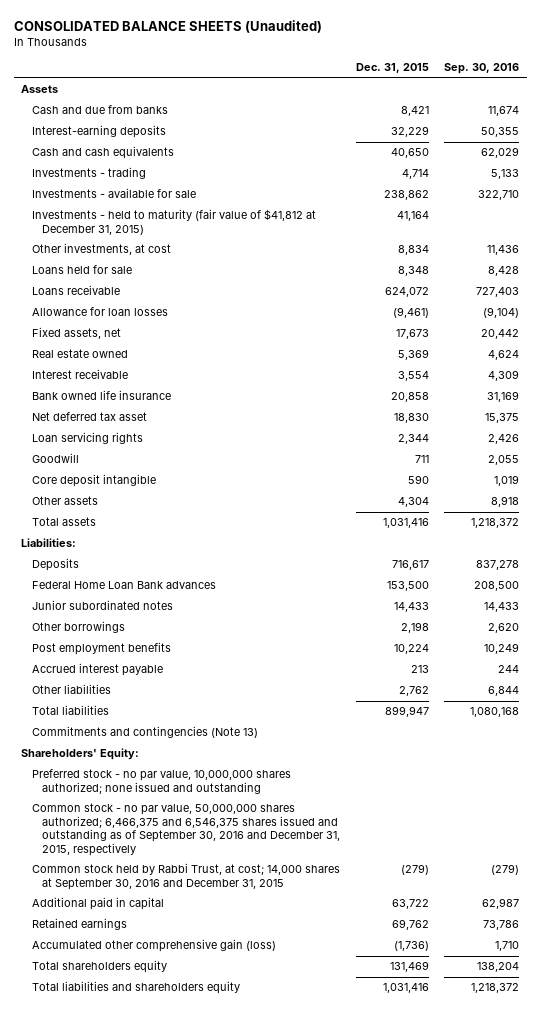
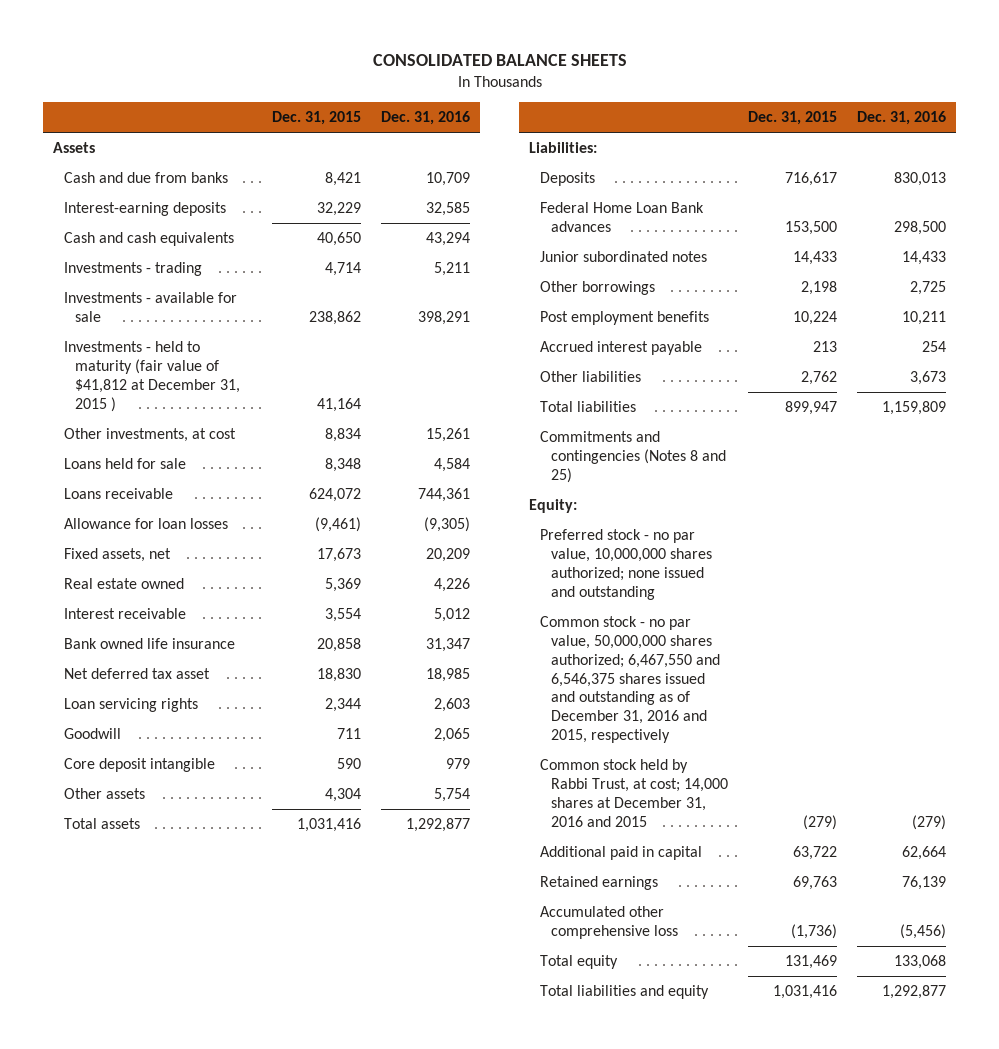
[13,19,322,33] CONSOLIDATED BALANCE SHEETS (Unaudited) -> [372,54,627,67] CONSOLIDATED BALANCE SHEETS
[444,63,520,75] Sep. 30, 2016 -> none
none -> [381,111,471,126] Dec. 31, 2016
[31,209,316,235] Investments - held to maturity (fair value of $41,812 at December 31, 2015) -> [63,341,241,412] Investments - held to maturity (fair value of $41,812 at December 31, 2015 )
[31,726,258,739] Commitments and contingencies (Note 13) -> [539,431,727,483] Commitments and contingencies (Notes 8 and 25)
[21,748,140,761] Shareholders' Equity: -> [528,499,577,514] Equity:
[31,803,341,856] Common stock - no par value, 50,000,000 shares authorized; 6,466,375 and 6,546,375 shares issued and outstanding as of September 30, 2016 and December 31, 2015, respectively -> [539,616,721,743] Common stock - no par value, 50,000,000 shares authorized; 6,467,550 and 6,546,375 shares issued and outstanding as of December 31, 2016 and 2015, respectively
[31,863,340,890] Common stock held by Rabbi Trust, at cost; 14,000 shares at September 30, 2016 and December 31, 2015 -> [539,759,729,827] Common stock held by Rabbi Trust, at cost; 14,000 shares at December 31, 2016 and 2015
[391,919,429,931] 69,762 -> [793,876,838,891] 69,763
[31,939,276,953] Accumulated other comprehensive gain (loss) -> [539,906,679,939] Accumulated other comprehensive loss
[31,960,167,974] Total shareholders equity -> [539,955,618,970] Total equity
[31,981,240,995] Total liabilities and shareholders equity -> [539,985,709,1000] Total liabilities and equity

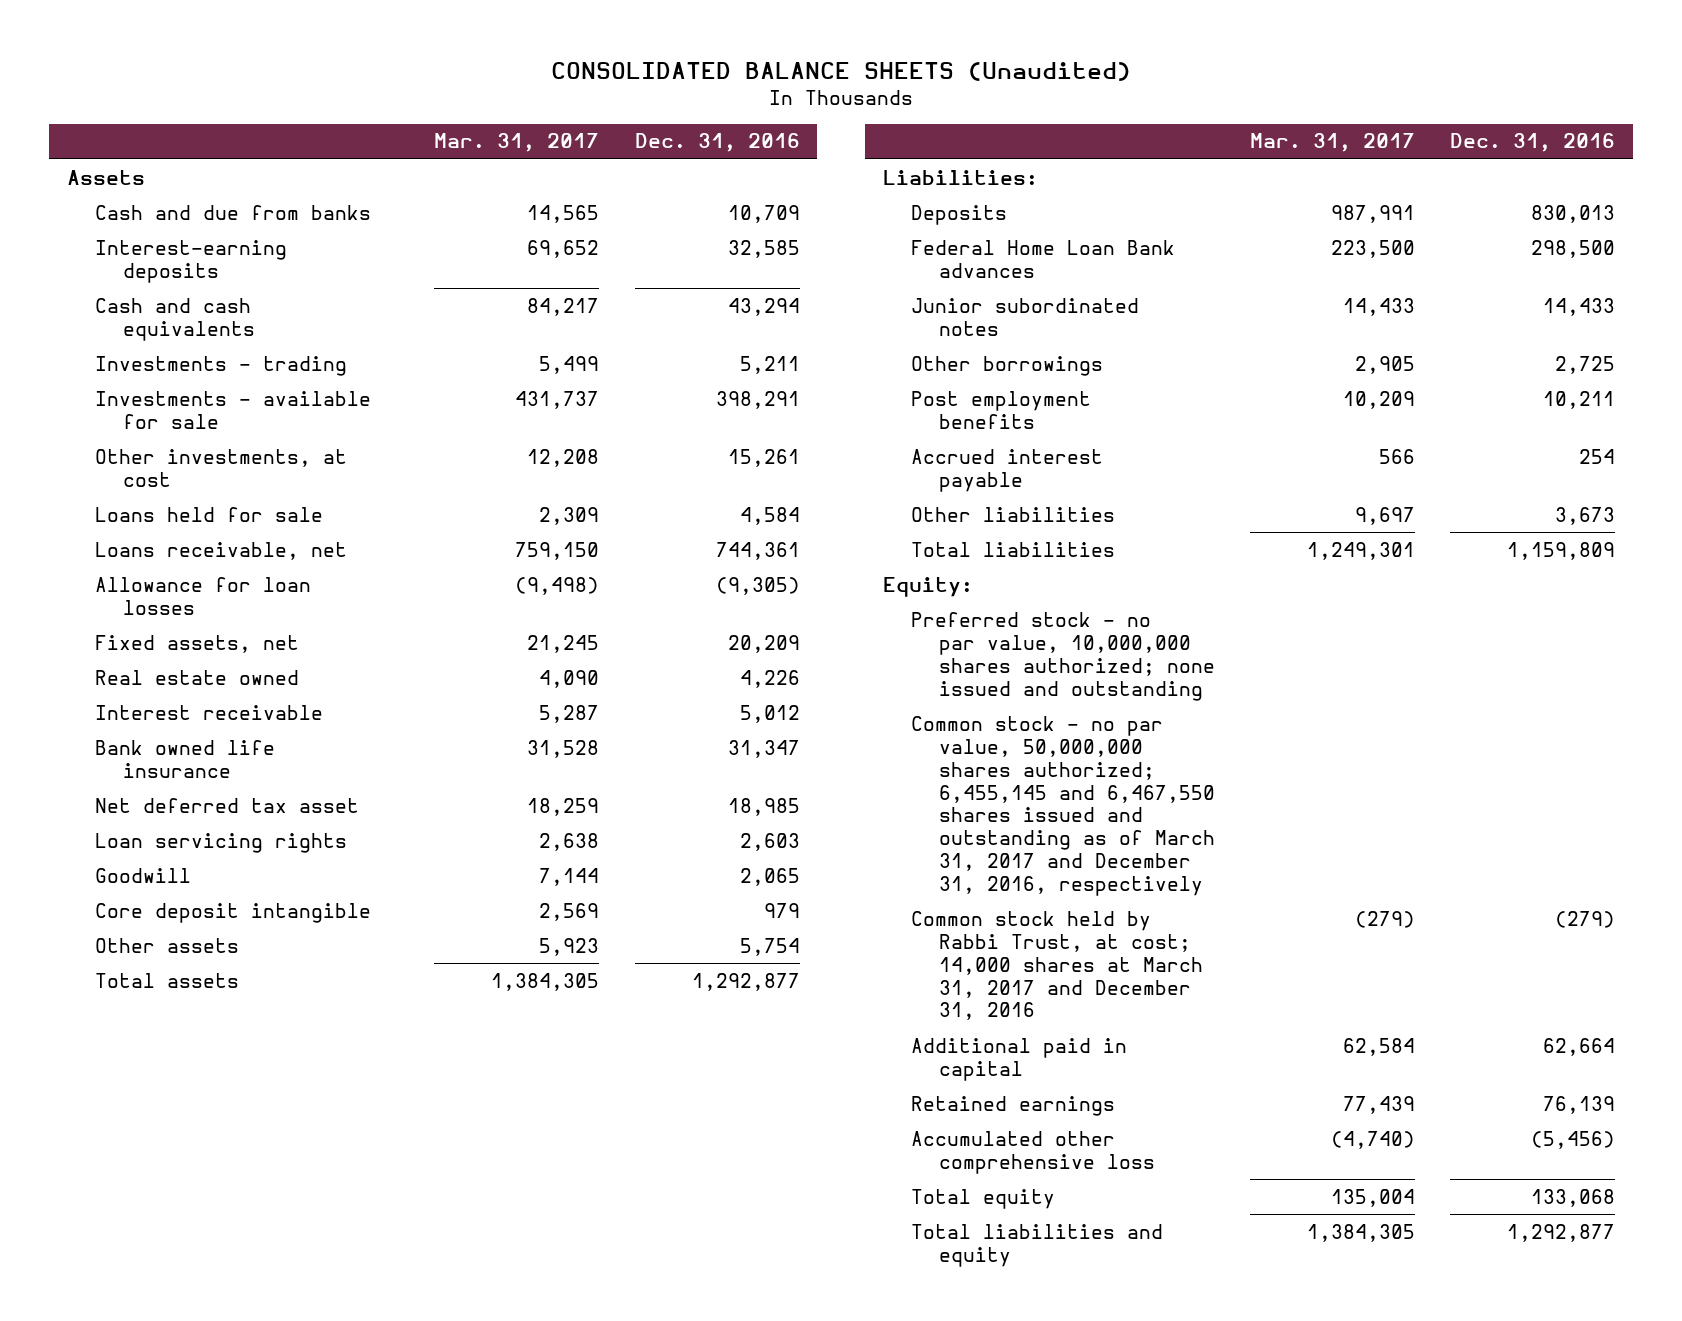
[372,54,627,67] CONSOLIDATED BALANCE SHEETS -> [551,61,1132,81] CONSOLIDATED BALANCE SHEETS (Unaudited)
[272,111,362,126] Dec. 31, 2015 -> none
none -> [434,133,600,153] Mar. 31, 2017
[63,341,241,412] Investments - held to maturity (fair value of $41,812 at December 31, 2015 ) -> none
[63,488,173,500] Loans receivable -> [95,541,348,560] Loans receivable, net
[539,431,727,483] Commitments and contingencies (Notes 8 and 25) -> none
[539,616,721,743] Common stock - no par value, 50,000,000 shares authorized; 6,467,550 and 6,546,375 shares issued and outstanding as of December 31, 2016 and 2015, respectively -> [910,715,1215,897] Common stock - no par value, 50,000,000 shares authorized; 6,455,145 and 6,467,550 shares issued and outstanding as of March 31, 2017 and December 31, 2016, respectively
[539,759,729,827] Common stock held by Rabbi Trust, at cost; 14,000 shares at December 31, 2016 and 2015 -> [910,910,1203,1021] Common stock held by Rabbi Trust, at cost; 14,000 shares at March 31, 2017 and December 31, 2016

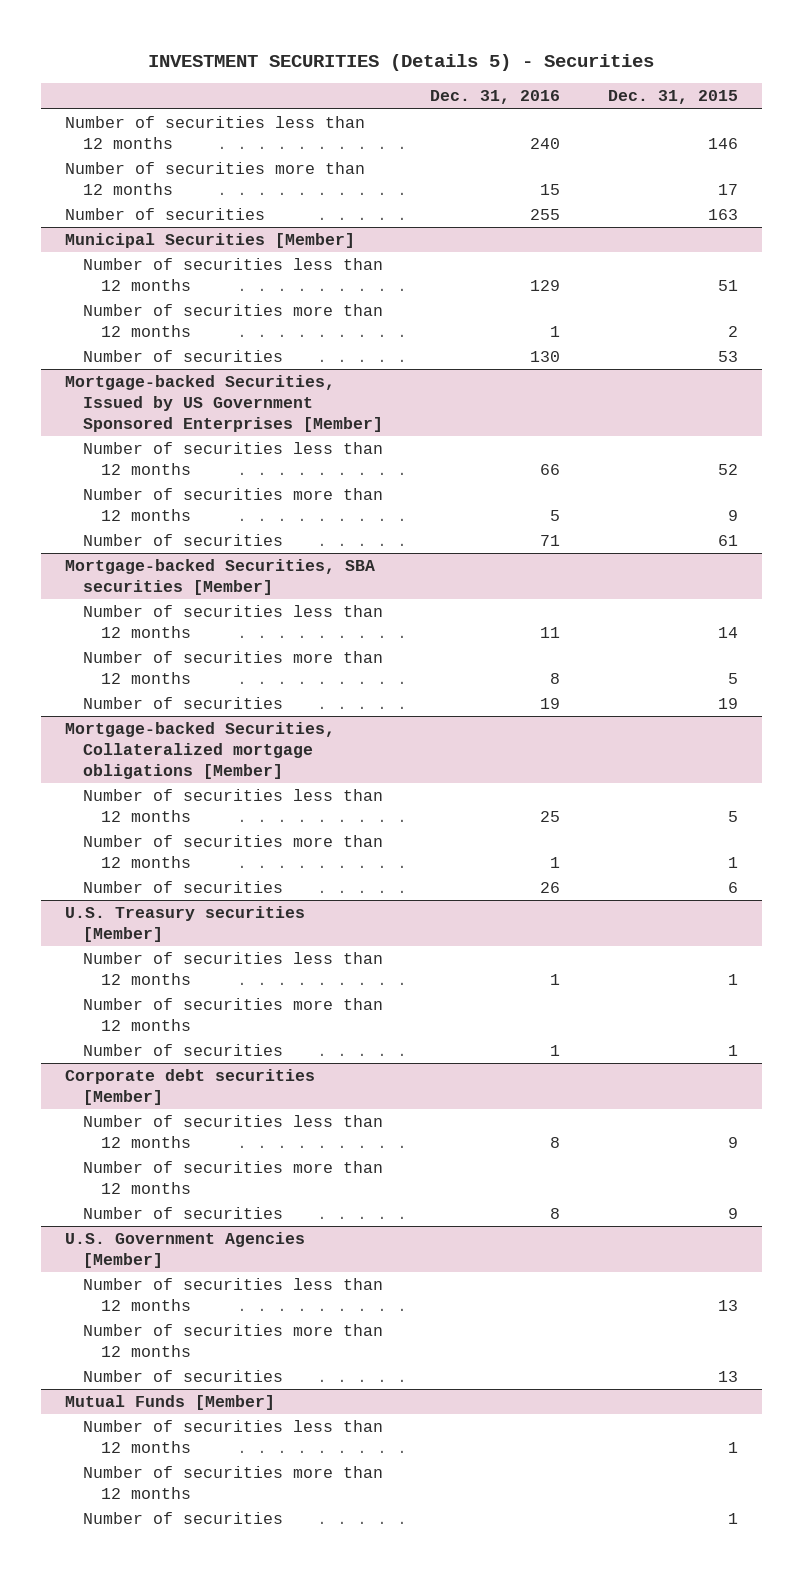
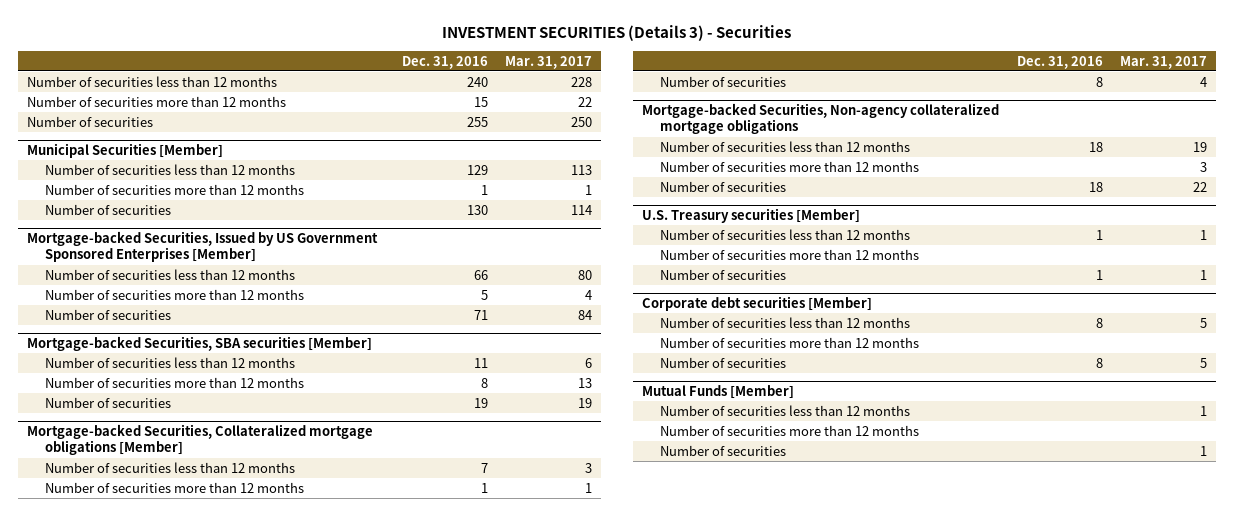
[148,53,655,71] INVESTMENT SECURITIES (Details 5) - Securities -> [442,25,792,42] INVESTMENT SECURITIES (Details 3) - Securities
[608,90,739,105] Dec. 31, 2015 -> none
none -> [505,55,593,69] Mar. 31, 2017
[540,810,561,822] 25 -> [480,462,488,473] 7
[540,882,561,894] 26 -> [1095,76,1103,87] 8
none -> [642,102,1000,135] Mortgage-backed Securities, Non-agency collateralized mortgage obligations
none -> [660,140,911,152] Number of securities less than 12 months
none -> [660,160,920,172] Number of securities more than 12 months
none -> [660,180,787,192] Number of securities
[64,1232,305,1268] U.S. Government Agencies [Member] -> none
[82,1278,383,1311] Number of securities less than 12 months -> none
[82,1324,383,1357] Number of securities more than 12 months -> none
[82,1370,283,1383] Number of securities -> none

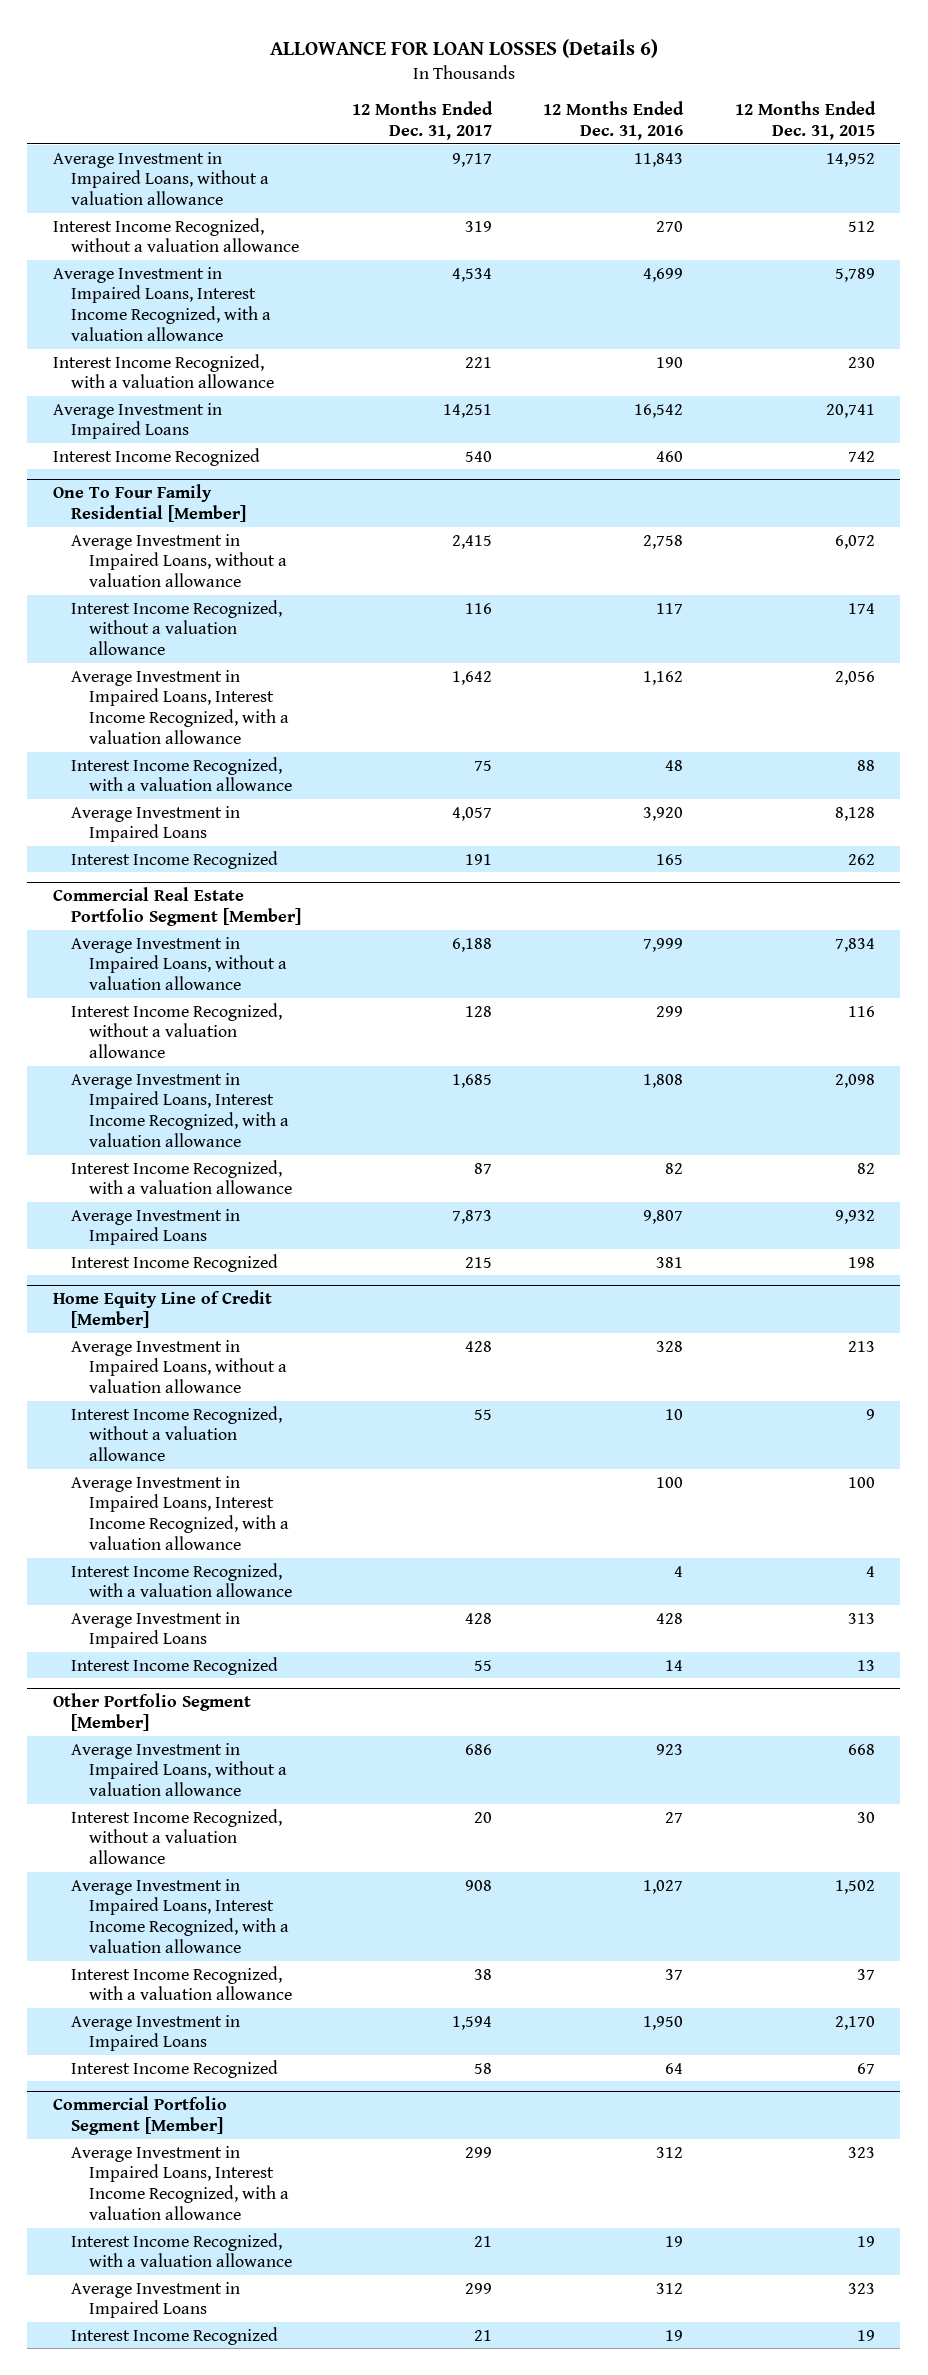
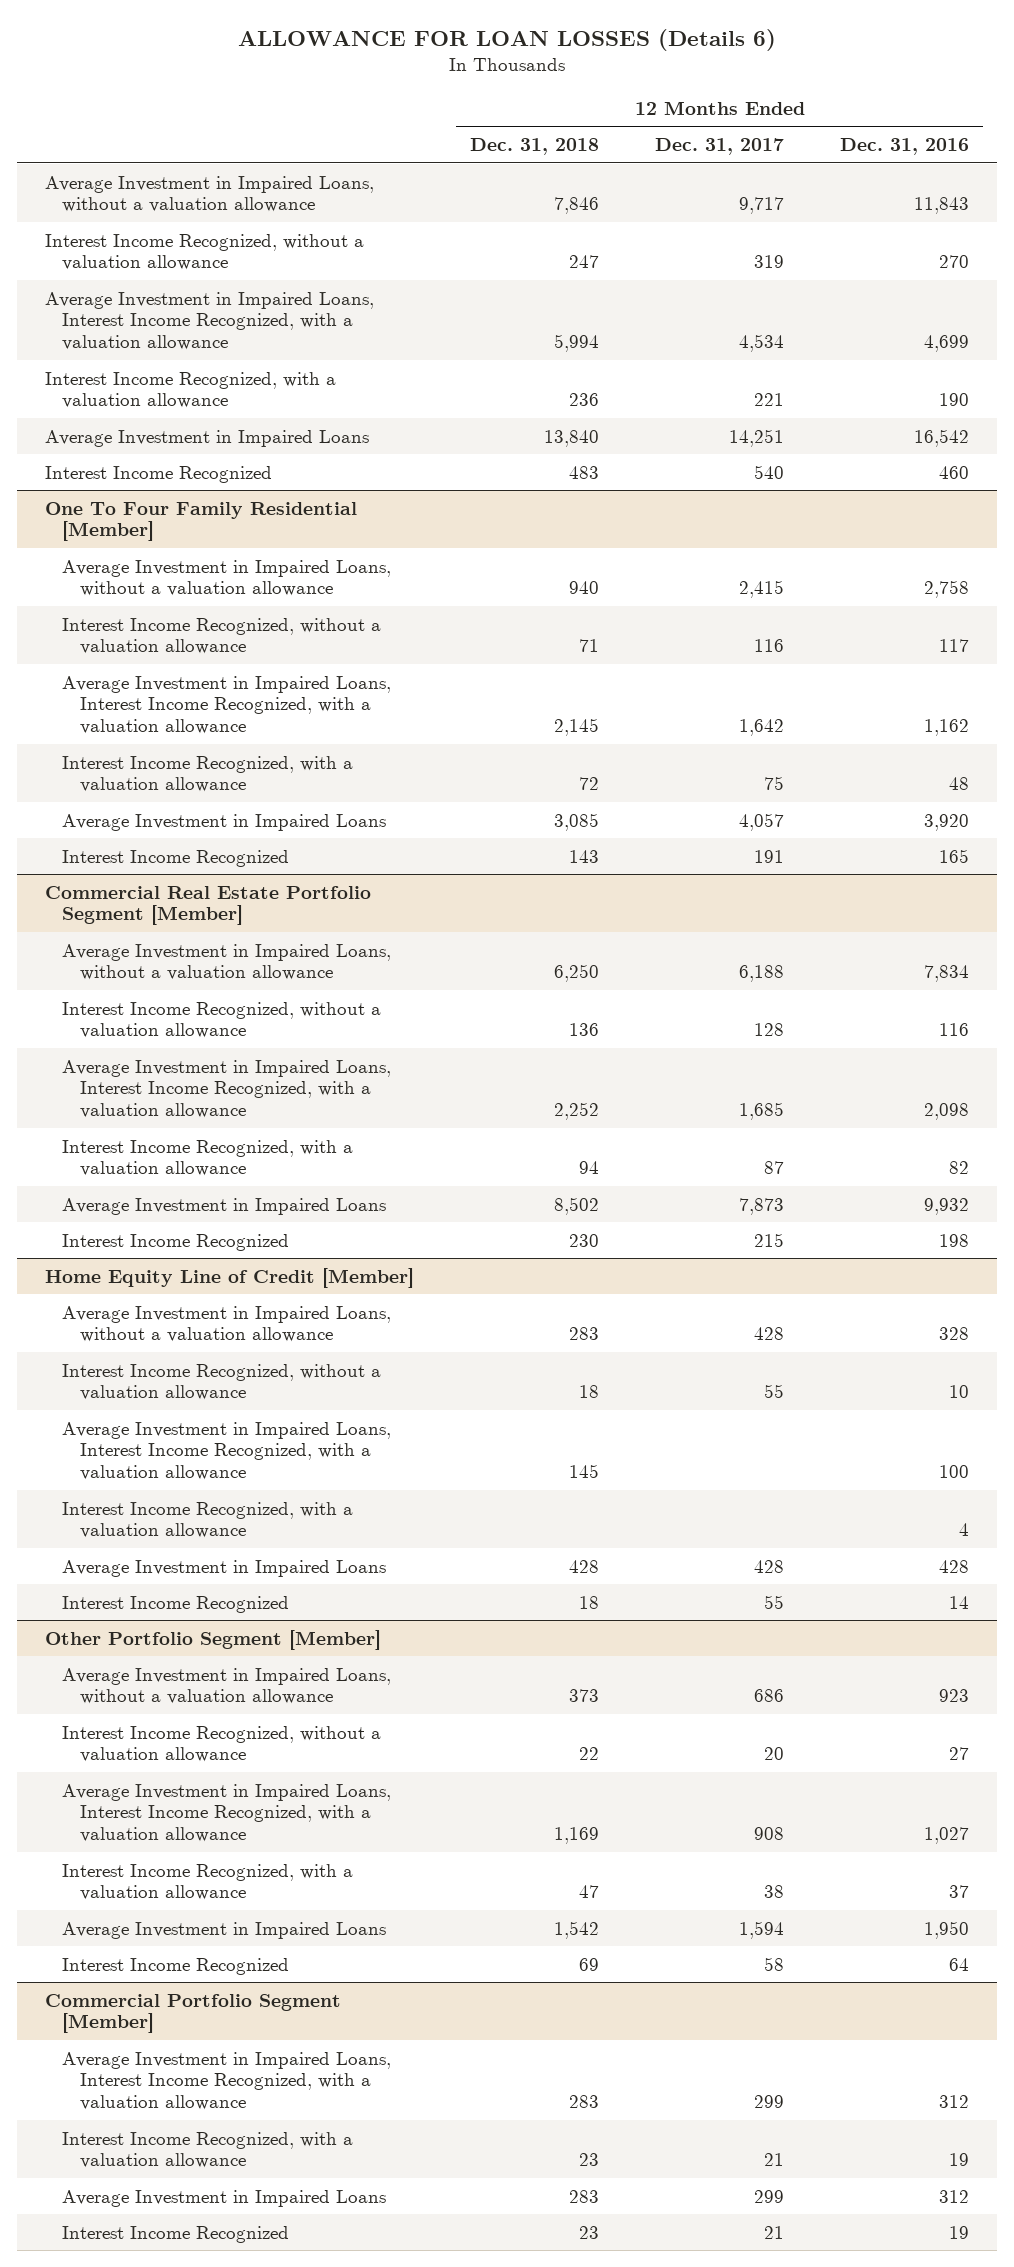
[734,101,876,141] 12 Months Ended Dec. 31, 2015 -> none
none -> [470,137,600,155] Dec. 31, 2018
[643,937,684,952] 7,999 -> [924,965,970,983] 7,834
[656,1005,684,1017] 299 -> [939,1023,970,1037] 116
[643,1073,684,1088] 1,808 -> [924,1103,970,1121] 2,098
[643,1209,684,1224] 9,807 -> [924,1197,970,1215] 9,932
[656,1256,684,1268] 381 -> [939,1233,970,1247] 198

